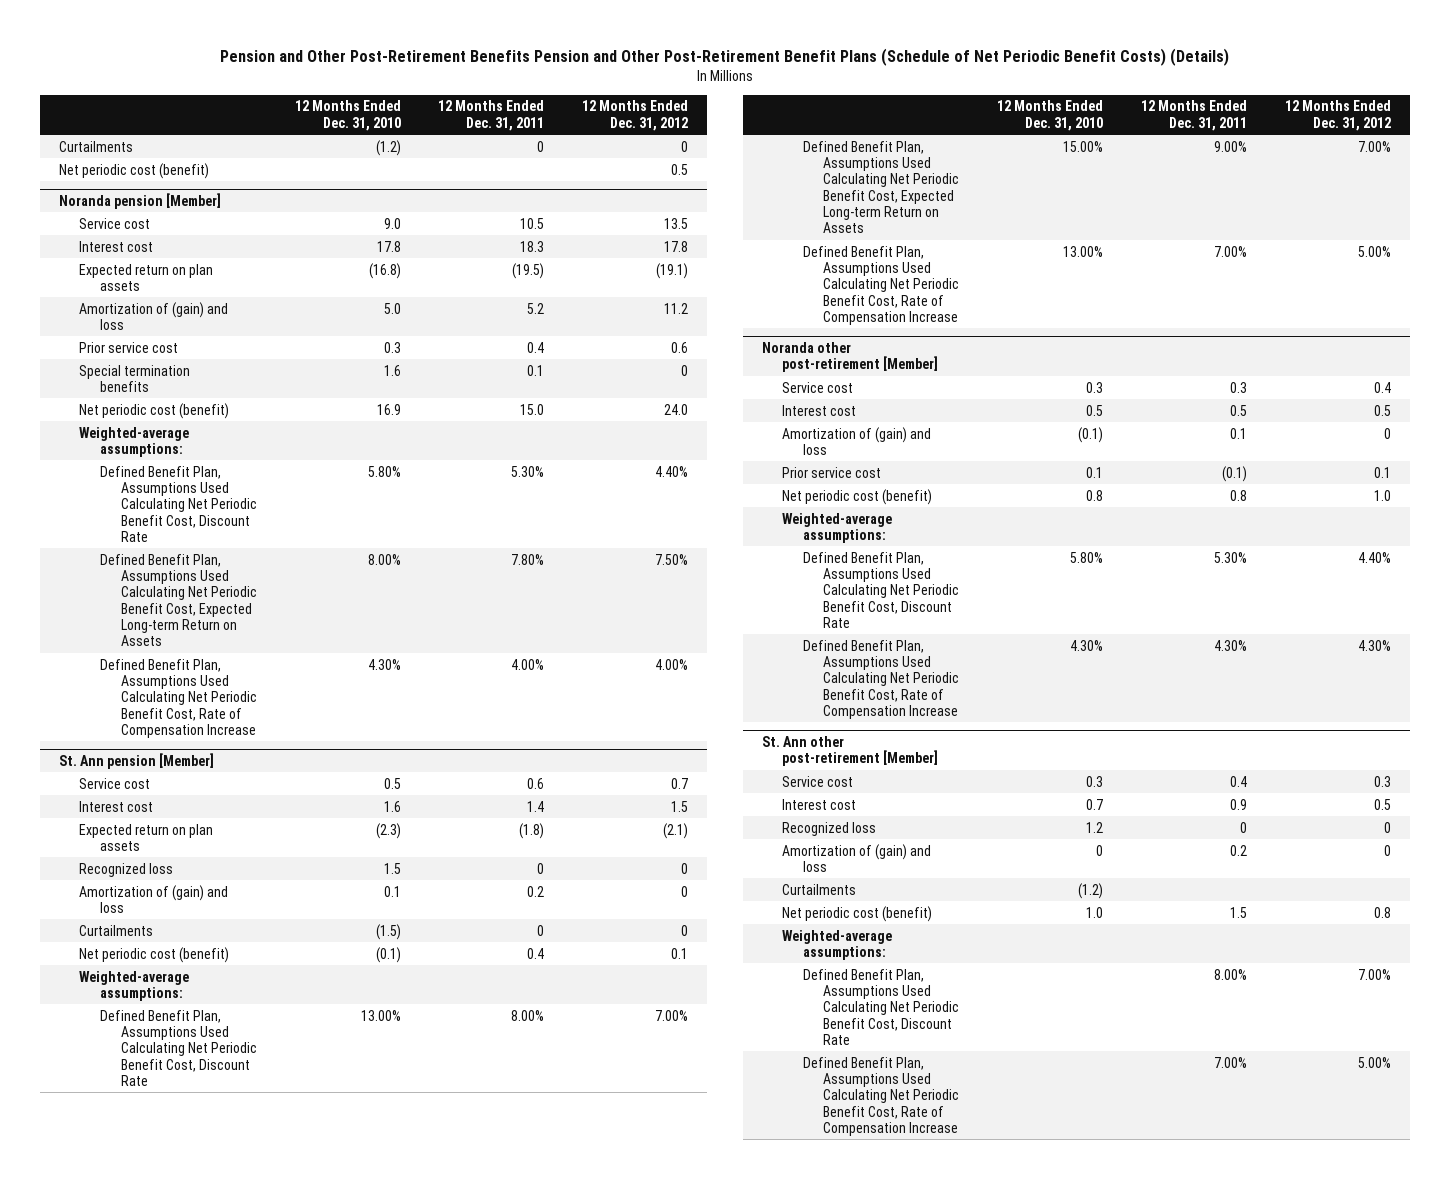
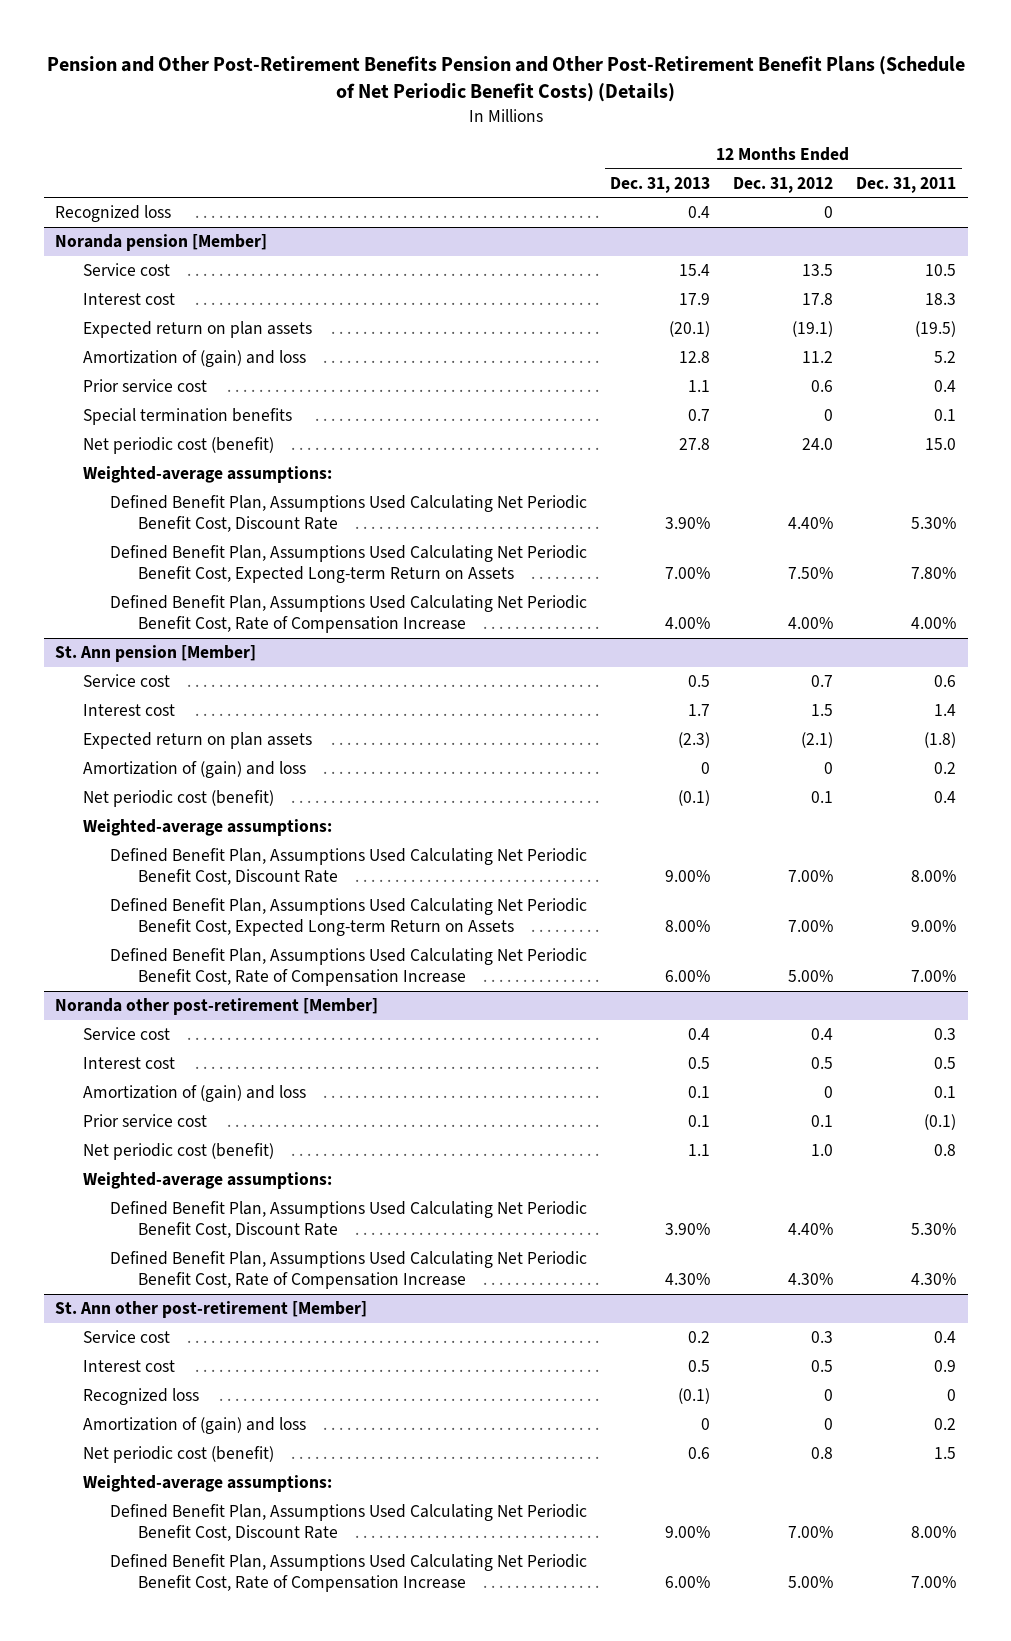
[294,100,401,131] 12 Months Ended Dec. 31, 2010 -> none
none -> [610,176,711,193] Dec. 31, 2013
[58,140,133,152] Curtailments -> none
[58,162,209,179] Net periodic cost (benefit) -> none
none -> [55,205,172,223] Recognized loss
[79,862,174,877] Recognized loss -> none
[79,924,154,936] Curtailments -> none
[782,883,857,895] Curtailments -> none

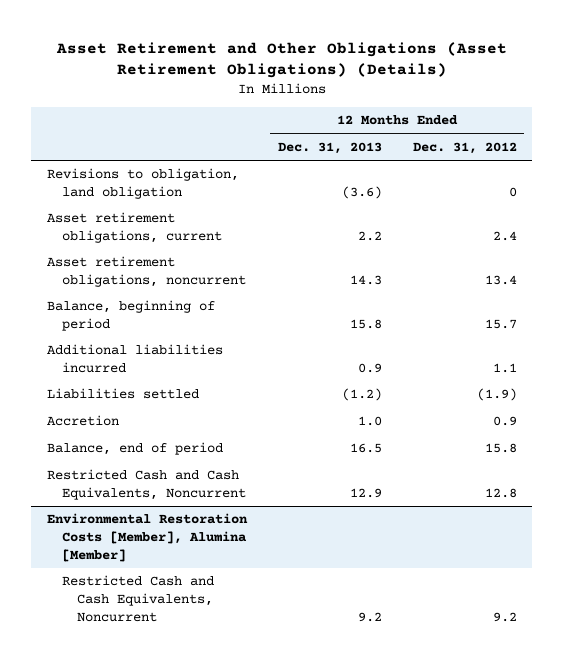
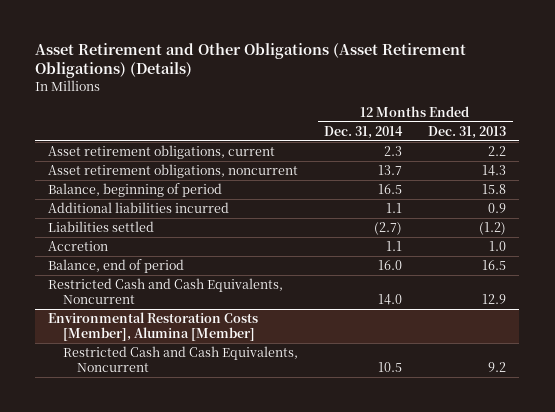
[412,142,517,155] Dec. 31, 2012 -> none
none -> [324,125,404,139] Dec. 31, 2014
[46,168,239,199] Revisions to obligation, land obligation -> none

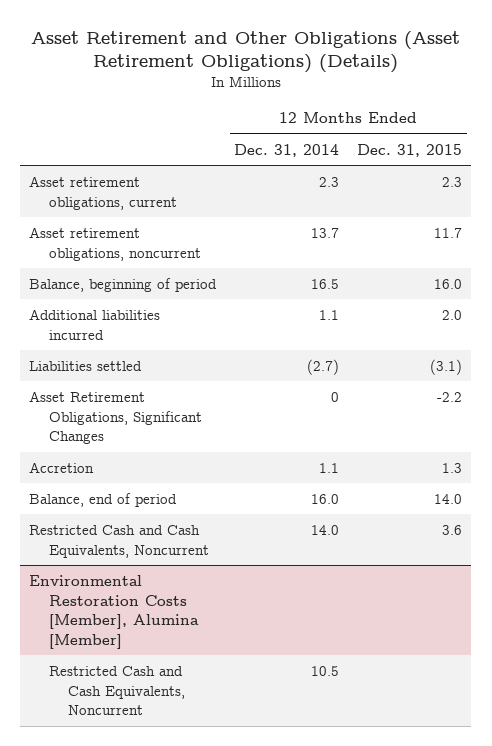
[428,125,507,139] Dec. 31, 2013 -> none
none -> [357,143,463,157] Dec. 31, 2015
none -> [29,390,202,445] Asset Retirement Obligations, Significant Changes

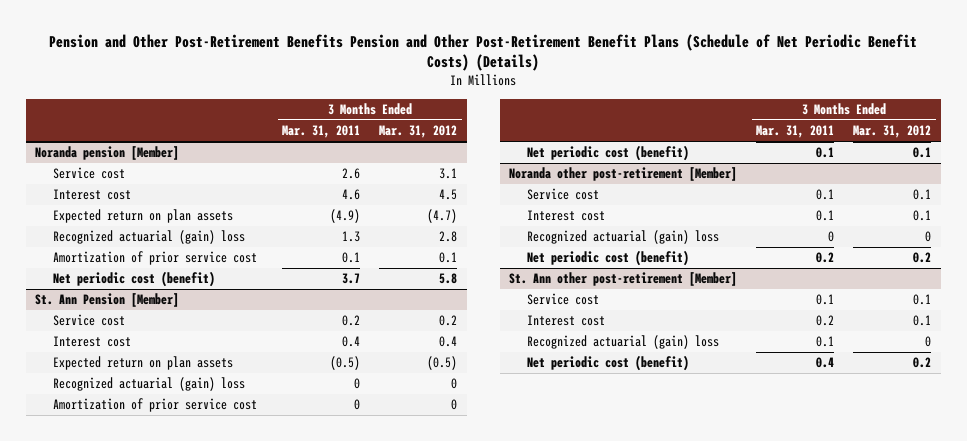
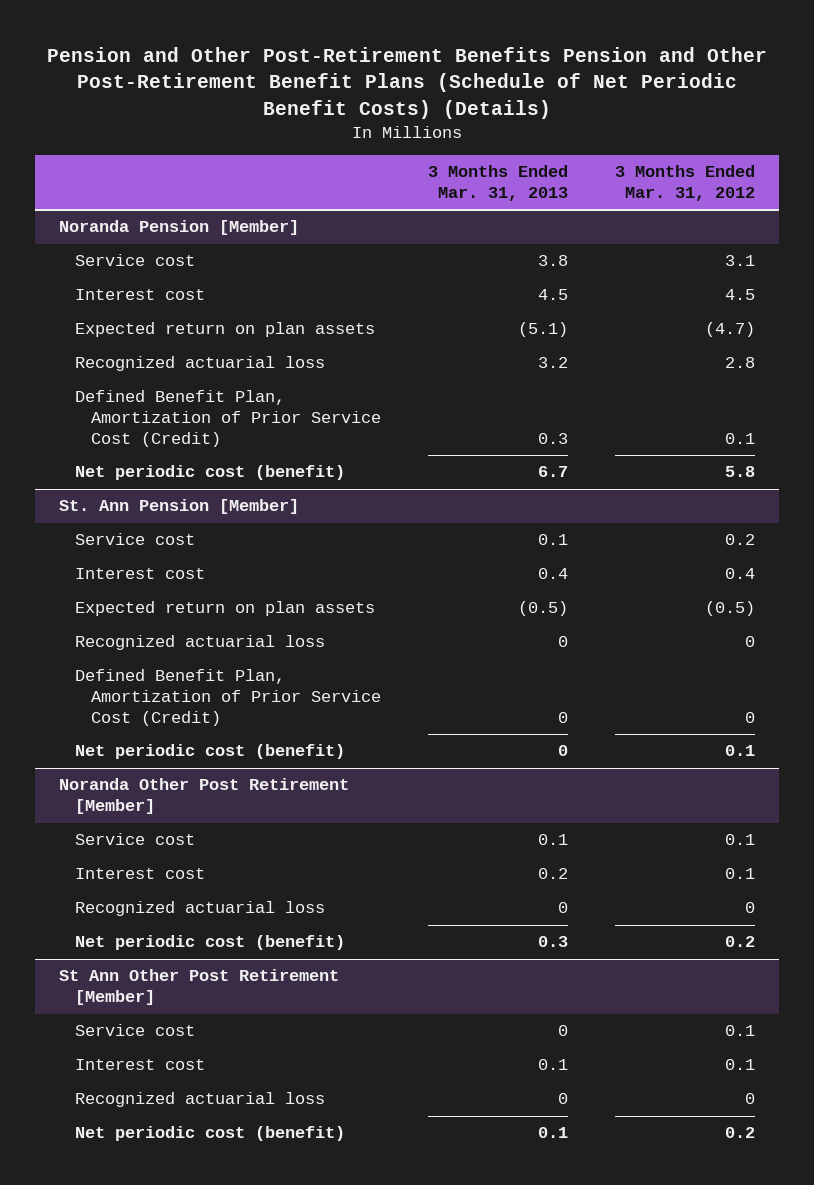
[282,125,361,139] Mar. 31, 2011 -> none
none -> [428,165,569,202] 3 Months Ended Mar. 31, 2013
[35,146,180,161] Noranda pension [Member] -> [58,220,299,236] Noranda Pension [Member]
[53,230,246,245] Recognized actuarial (gain) loss -> [74,356,325,372] Recognized actuarial loss
[53,251,258,266] Amortization of prior service cost -> [74,390,381,448] Defined Benefit Plan, Amortization of Prior Service Cost (Credit)
[53,377,246,392] Recognized actuarial (gain) loss -> [74,635,325,651] Recognized actuarial loss
[53,398,258,413] Amortization of prior service cost -> [74,669,381,727] Defined Benefit Plan, Amortization of Prior Service Cost (Credit)
[509,167,738,182] Noranda other post-retirement [Member] -> [58,778,349,815] Noranda Other Post Retirement [Member]
[527,230,720,245] Recognized actuarial (gain) loss -> [74,901,325,917] Recognized actuarial loss
[509,272,738,287] St. Ann other post-retirement [Member] -> [58,969,339,1006] St Ann Other Post Retirement [Member]
[527,335,720,350] Recognized actuarial (gain) loss -> [74,1092,325,1108] Recognized actuarial loss

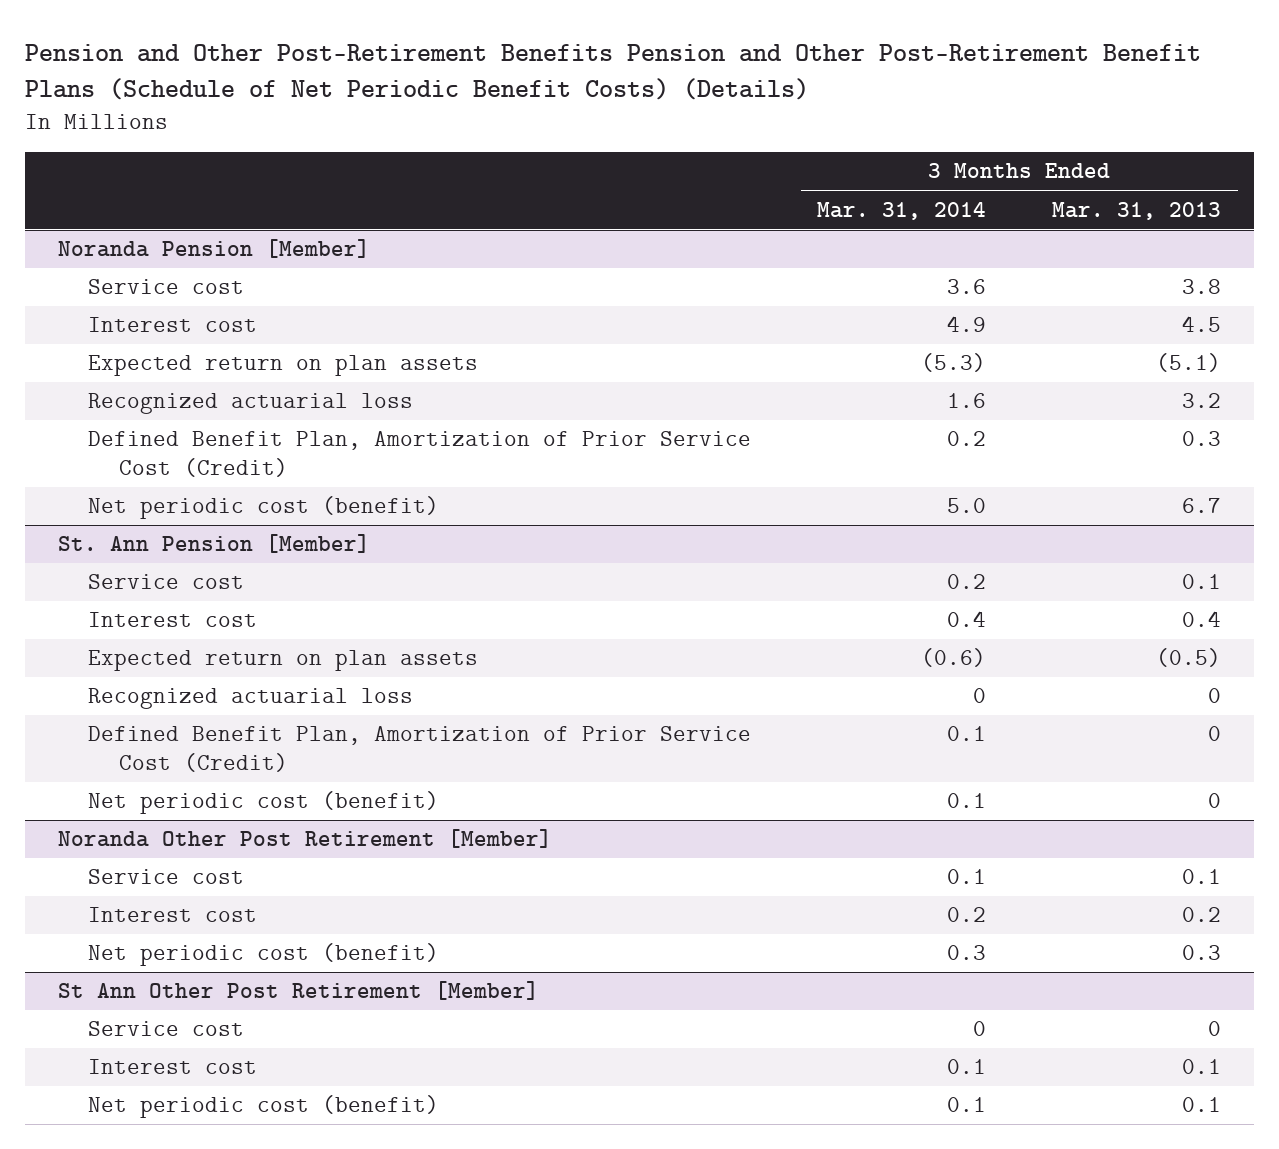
[615,165,756,202] 3 Months Ended Mar. 31, 2012 -> none
none -> [817,201,987,220] Mar. 31, 2014
[74,901,325,917] Recognized actuarial loss -> none
[74,1092,325,1108] Recognized actuarial loss -> none

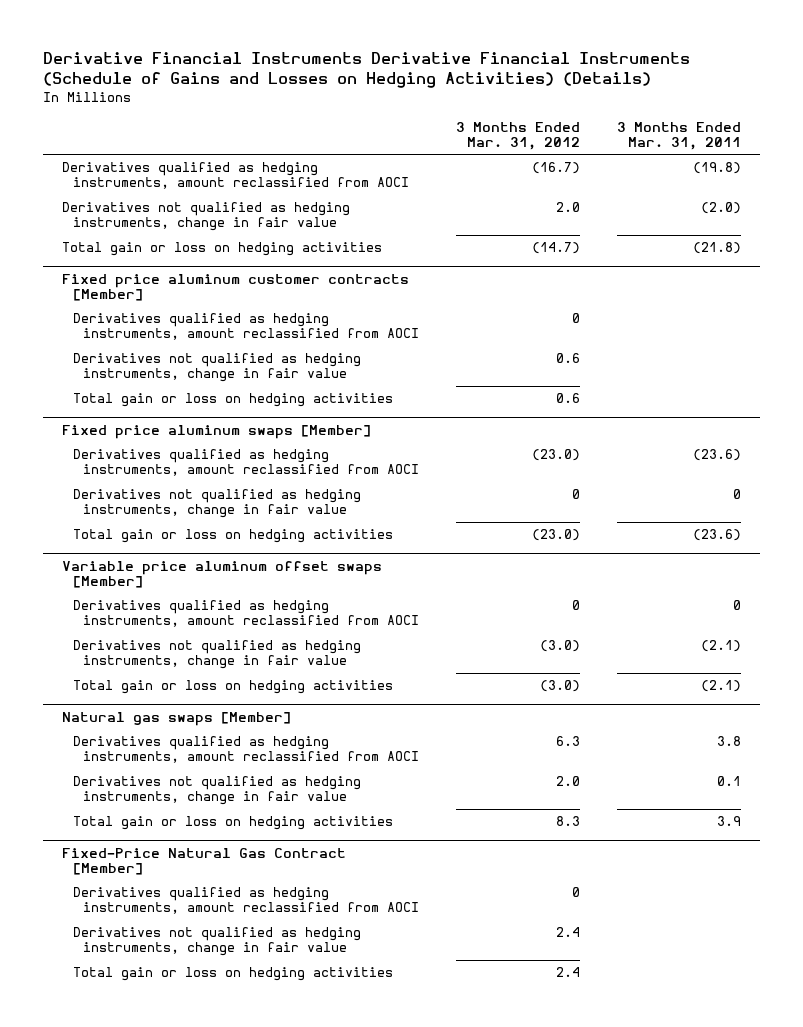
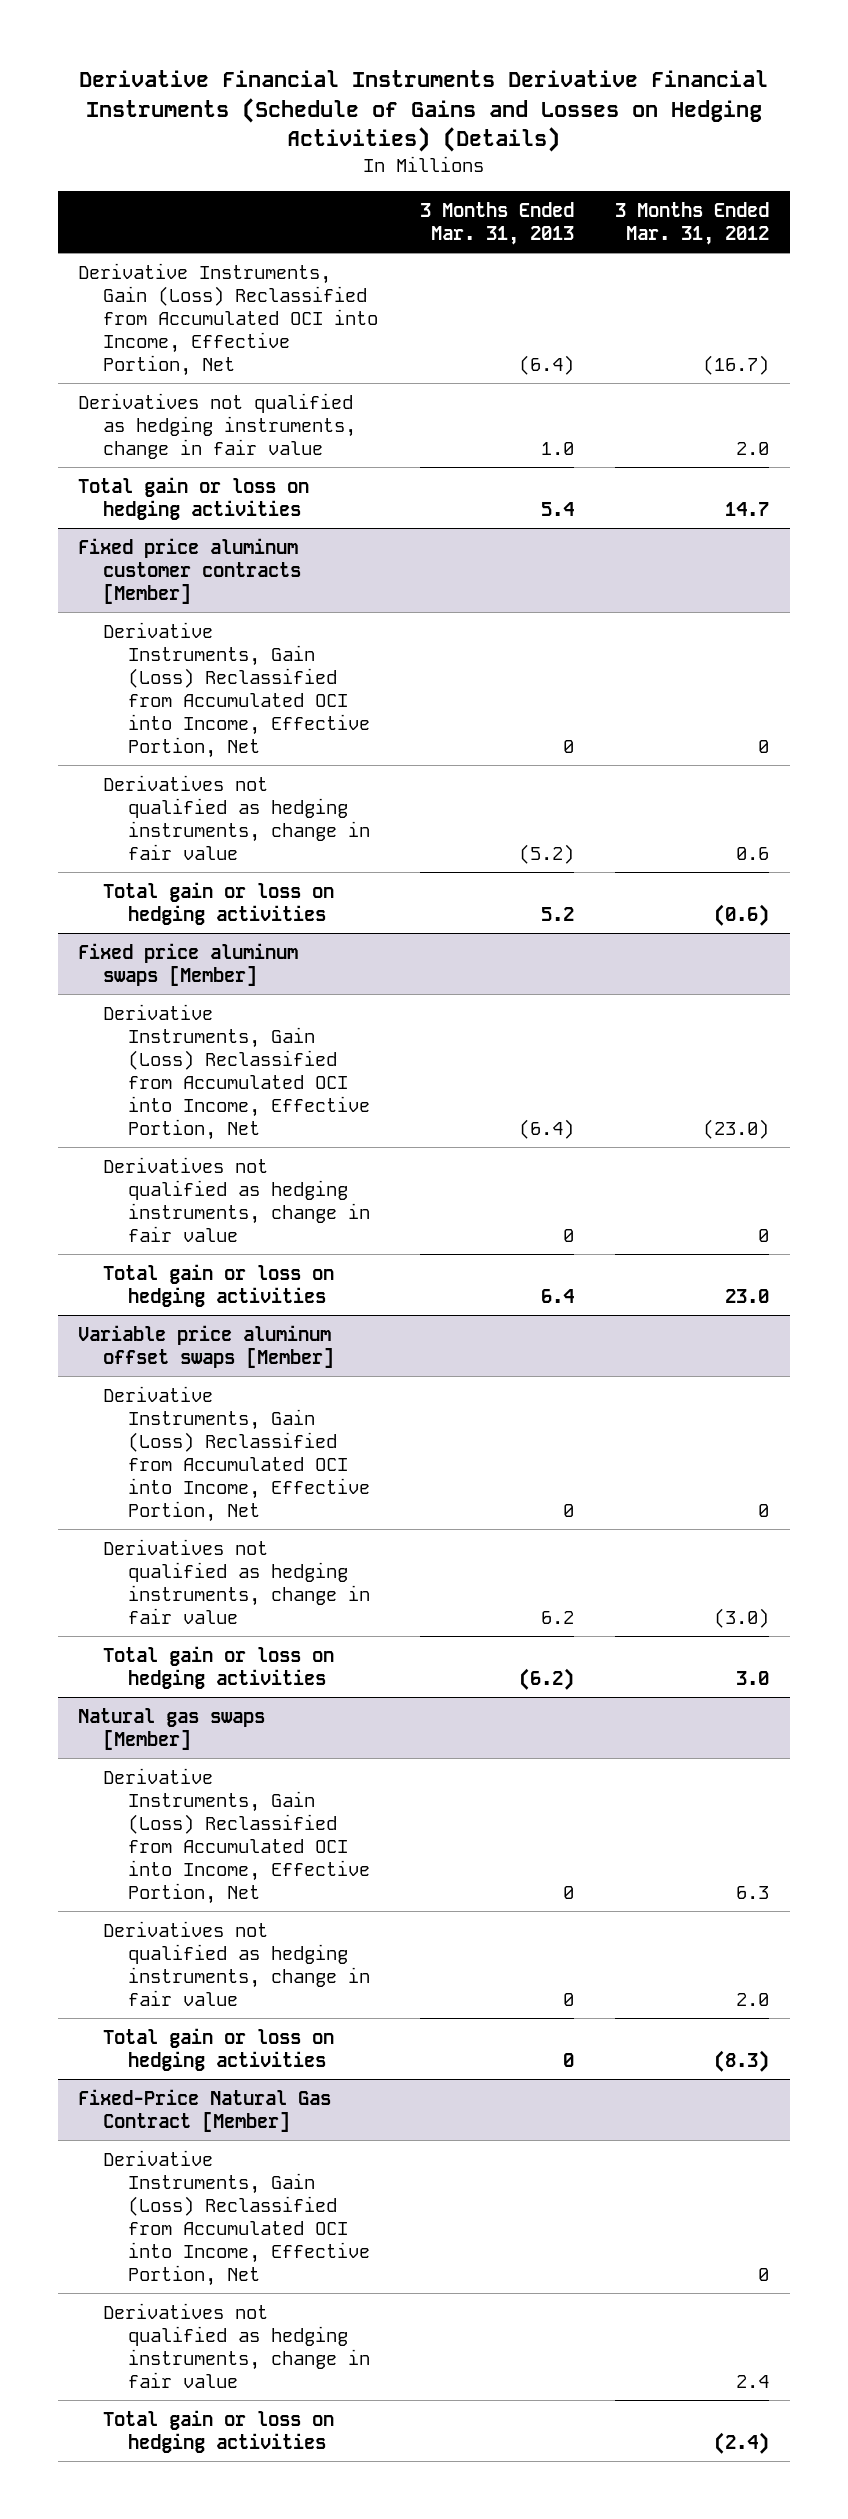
[617,121,742,151] 3 Months Ended Mar. 31, 2011 -> none
none -> [419,201,574,245] 3 Months Ended Mar. 31, 2013
[61,162,409,190] Derivatives qualified as hedging instruments, amount reclassified from AOCI -> [78,262,378,376] Derivative Instruments, Gain (Loss) Reclassified from Accumulated OCI into Income, Effective Portion, Net
[532,242,581,255] (14.7) -> [725,501,770,516] 14.7
[72,313,420,341] Derivatives qualified as hedging instruments, amount reclassified from AOCI -> none
none -> [102,621,370,759] Derivative Instruments, Gain (Loss) Reclassified from Accumulated OCI into Income, Effective Portion, Net
[556,393,581,404] 0.6 -> [714,903,770,926] (0.6)
[72,449,420,477] Derivatives qualified as hedging instruments, amount reclassified from AOCI -> none
none -> [102,1003,370,1141] Derivative Instruments, Gain (Loss) Reclassified from Accumulated OCI into Income, Effective Portion, Net
[532,529,581,542] (23.0) -> [725,1288,770,1303] 23.0
[72,600,420,628] Derivatives qualified as hedging instruments, amount reclassified from AOCI -> none
none -> [102,1385,370,1523] Derivative Instruments, Gain (Loss) Reclassified from Accumulated OCI into Income, Effective Portion, Net
[540,680,581,693] (3.0) -> [736,1670,770,1685] 3.0
[72,736,420,764] Derivatives qualified as hedging instruments, amount reclassified from AOCI -> none
none -> [102,1767,370,1905] Derivative Instruments, Gain (Loss) Reclassified from Accumulated OCI into Income, Effective Portion, Net
[556,816,581,827] 8.3 -> [714,2049,770,2072] (8.3)
[72,887,420,915] Derivatives qualified as hedging instruments, amount reclassified from AOCI -> none
none -> [102,2149,370,2287] Derivative Instruments, Gain (Loss) Reclassified from Accumulated OCI into Income, Effective Portion, Net
[556,967,581,978] 2.4 -> [714,2431,770,2454] (2.4)

